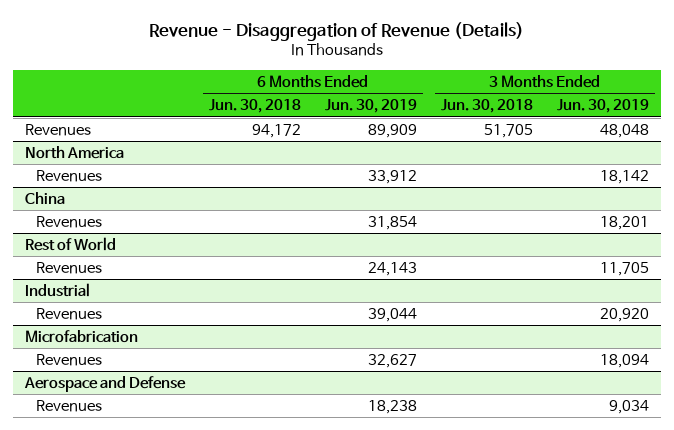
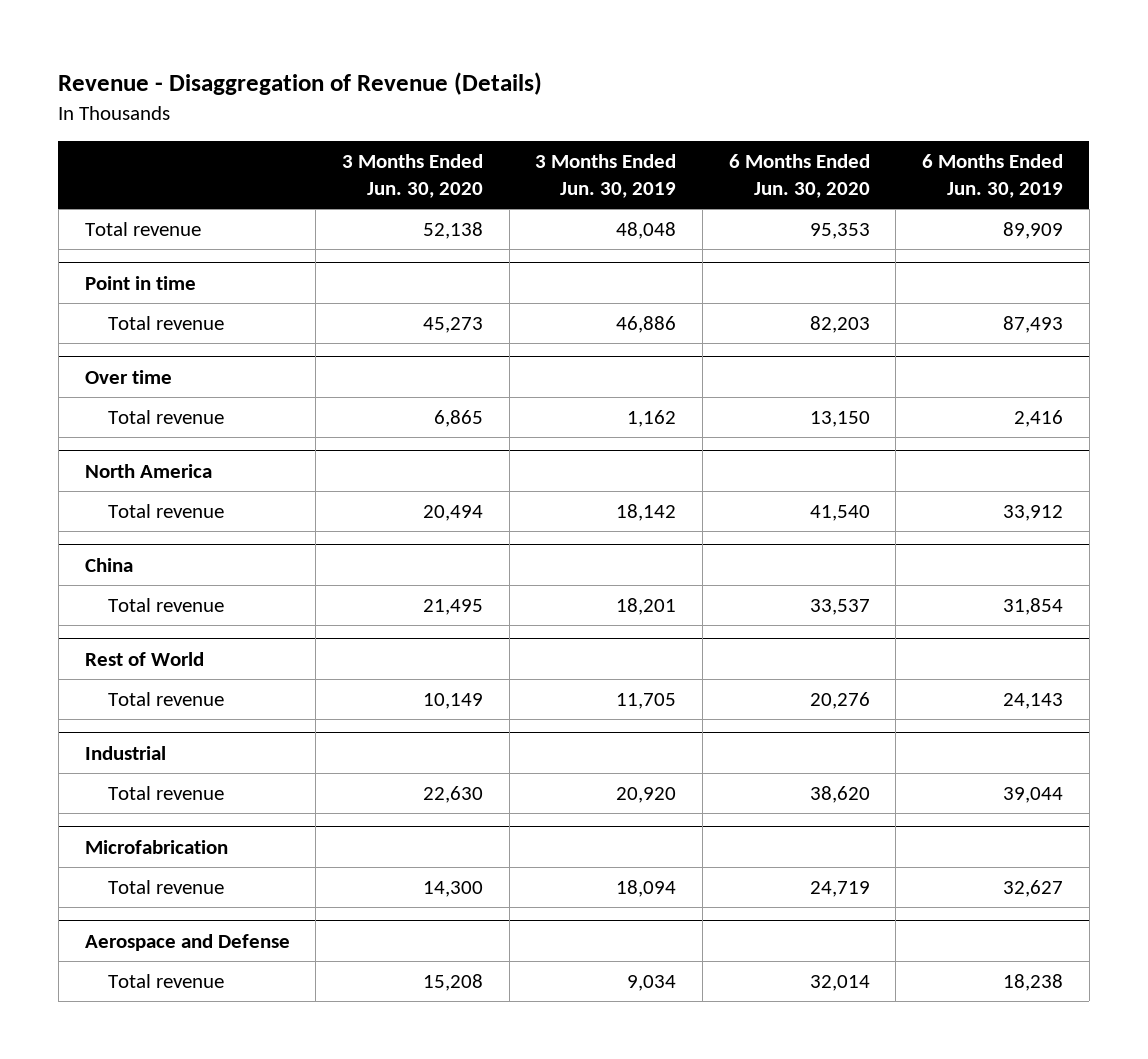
[208,99,301,114] Jun. 30, 2018 -> none
[441,99,534,114] Jun. 30, 2018 -> none
none -> [341,153,483,199] 3 Months Ended Jun. 30, 2020
none -> [728,153,870,199] 6 Months Ended Jun. 30, 2020
[24,123,91,136] Revenues -> [84,221,201,236] Total revenue
none -> [84,275,196,290] Point in time
none -> [107,315,224,330] Total revenue
none -> [84,369,172,384] Over time
none -> [107,409,224,424] Total revenue
[35,169,102,182] Revenues -> [107,503,224,518] Total revenue
[35,215,102,228] Revenues -> [107,597,224,612] Total revenue
[35,261,102,274] Revenues -> [107,691,224,706] Total revenue
[35,307,102,320] Revenues -> [107,785,224,800] Total revenue
[35,353,102,366] Revenues -> [107,879,224,894] Total revenue
[35,399,102,412] Revenues -> [107,973,224,988] Total revenue

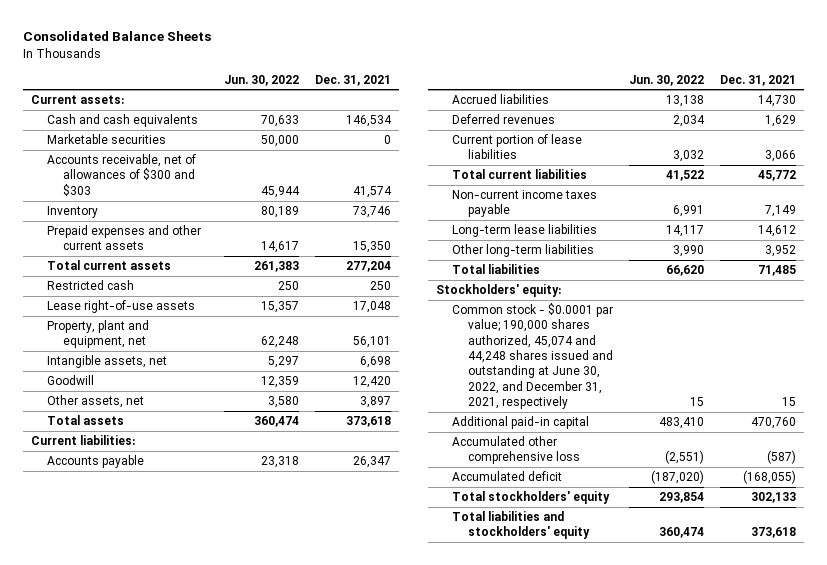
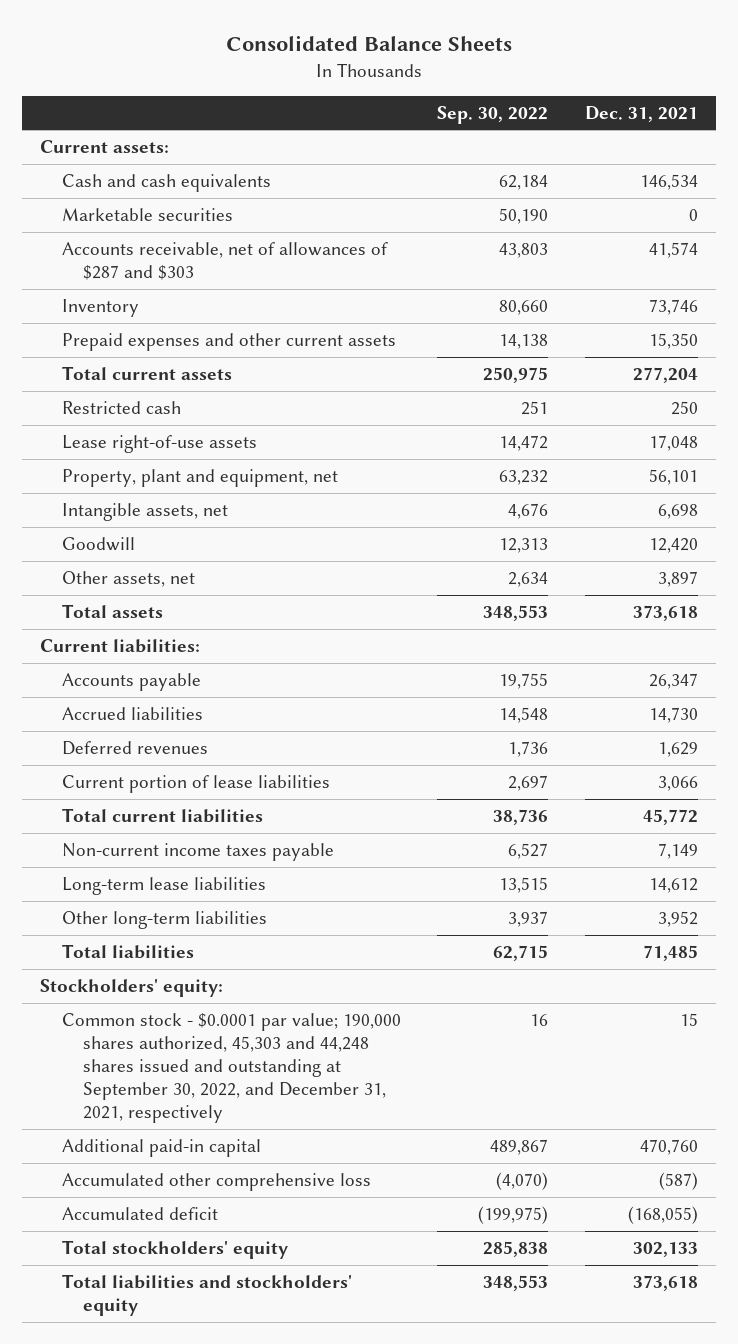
[223,74,299,86] Jun. 30, 2022 -> none
none -> [437,105,549,124] Sep. 30, 2022
[46,154,196,196] Accounts receivable, net of allowances of $300 and $303 -> [61,242,388,281] Accounts receivable, net of allowances of $287 and $303
[452,303,614,409] Common stock - $0.0001 par value; 190,000 shares authorized, 45,074 and 44,248 shares issued and outstanding at June 30, 2022, and December 31, 2021, respectively -> [61,1013,401,1123] Common stock - $0.0001 par value; 190,000 shares authorized, 45,303 and 44,248 shares issued and outstanding at September 30, 2022, and December 31, 2021, respectively

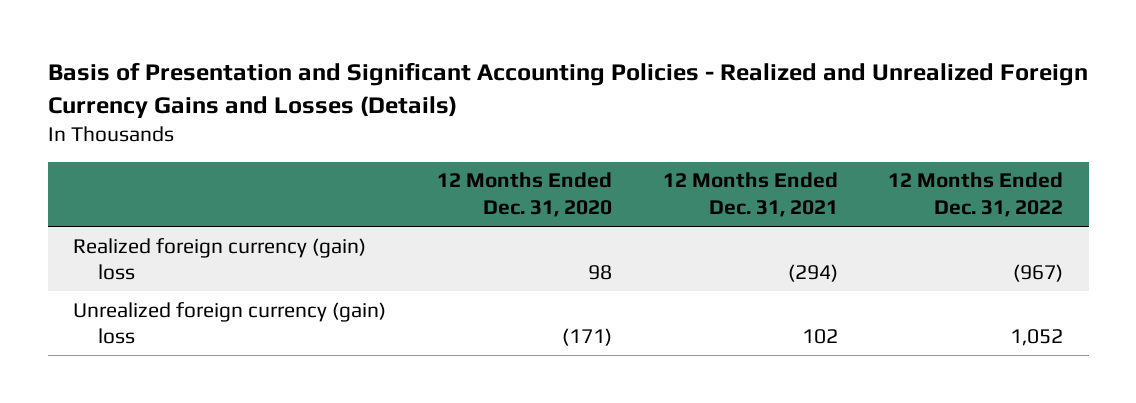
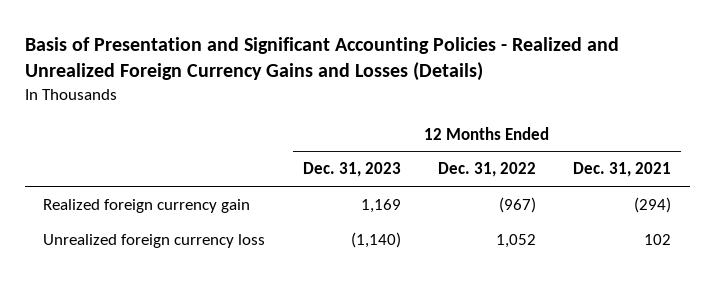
[436,172,612,218] 12 Months Ended Dec. 31, 2020 -> none
none -> [302,162,401,178] Dec. 31, 2023
[73,237,367,281] Realized foreign currency (gain) loss -> [43,198,251,213] Realized foreign currency gain
[73,301,387,345] Unrealized foreign currency (gain) loss -> [43,233,266,248] Unrealized foreign currency loss

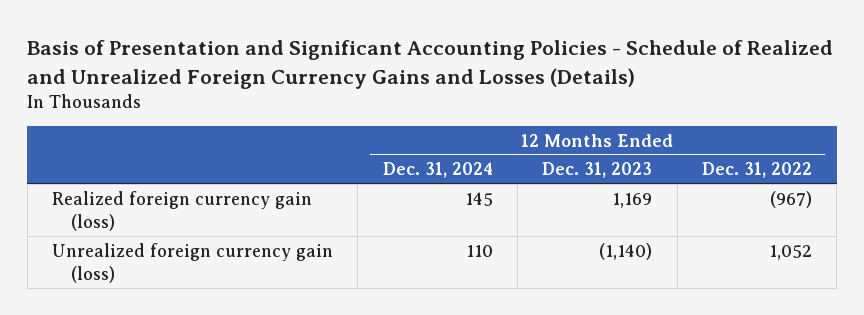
[24,36,619,82] Basis of Presentation and Significant Accounting Policies - Realized and Unrealized Foreign Currency Gains and Losses (Details) -> [27,40,834,89] Basis of Presentation and Significant Accounting Policies - Schedule of Realized and Unrealized Foreign Currency Gains and Losses (Details)
[573,162,672,178] Dec. 31, 2021 -> none
none -> [382,162,493,179] Dec. 31, 2024
[43,198,251,213] Realized foreign currency gain -> [52,190,313,231] Realized foreign currency gain (loss)
[43,233,266,248] Unrealized foreign currency loss -> [52,242,334,283] Unrealized foreign currency gain (loss)

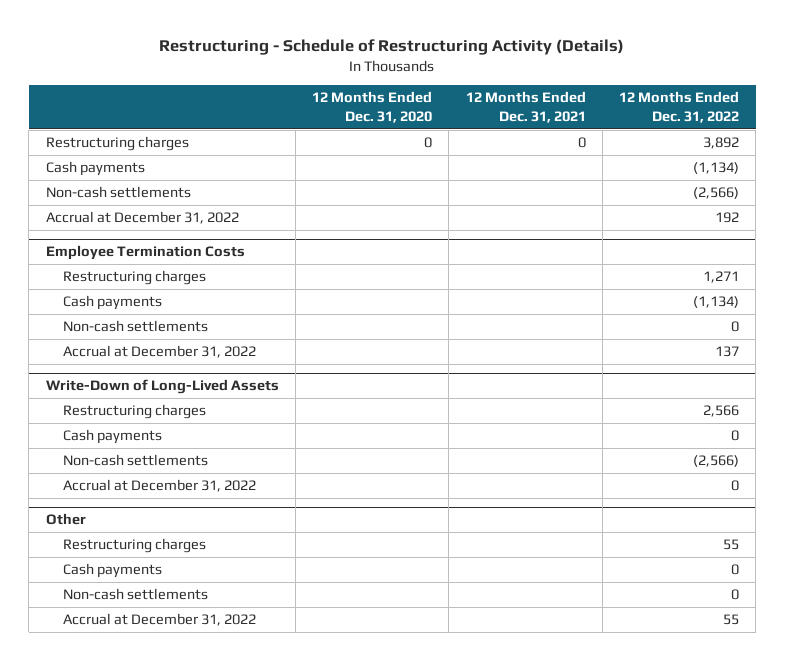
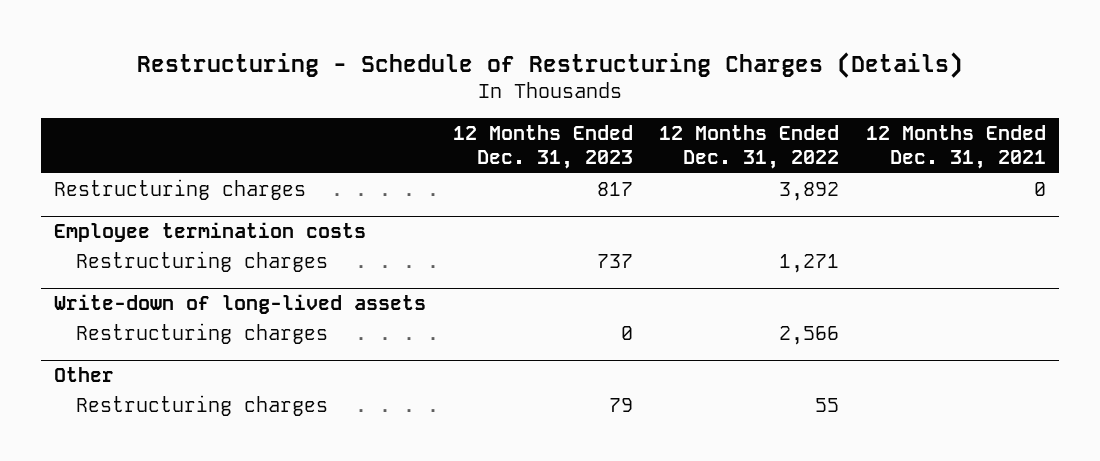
[159,39,625,56] Restructuring - Schedule of Restructuring Activity (Details) -> [136,51,963,78] Restructuring - Schedule of Restructuring Charges (Details)
[312,91,433,124] 12 Months Ended Dec. 31, 2020 -> none
none -> [452,125,633,170] 12 Months Ended Dec. 31, 2023
[45,161,145,177] Cash payments -> none
[45,186,191,199] Non-cash settlements -> none
[45,211,239,225] Accrual at December 31, 2022 -> none
[45,245,245,261] Employee Termination Costs -> [54,222,367,243] Employee termination costs
[62,295,162,311] Cash payments -> none
[62,320,208,333] Non-cash settlements -> none
[62,345,256,359] Accrual at December 31, 2022 -> none
[45,379,279,395] Write-Down of Long-Lived Assets -> [54,294,427,315] Write-down of long-lived assets
[62,429,162,445] Cash payments -> none
[62,454,208,467] Non-cash settlements -> none
[62,479,256,493] Accrual at December 31, 2022 -> none
[62,563,162,579] Cash payments -> none
[62,588,208,601] Non-cash settlements -> none
[62,613,256,627] Accrual at December 31, 2022 -> none

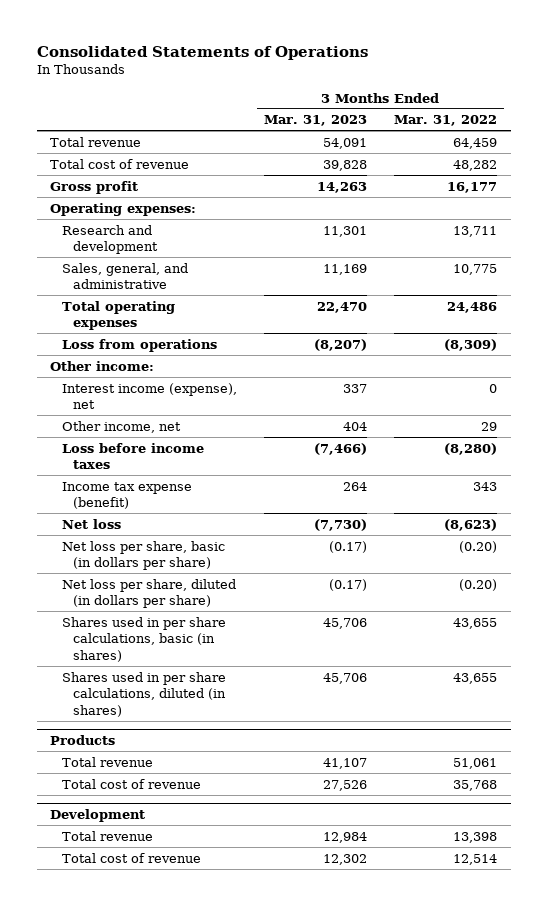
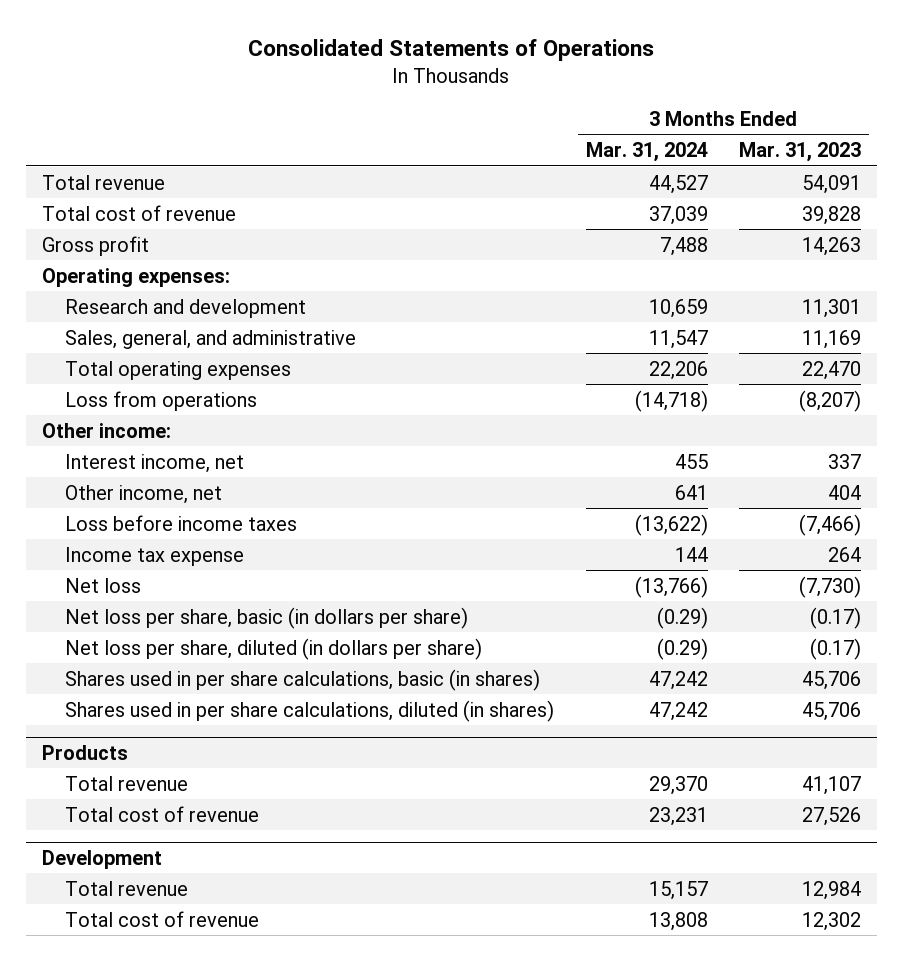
[394,115,498,127] Mar. 31, 2022 -> none
none -> [585,141,708,162] Mar. 31, 2024
[61,382,237,410] Interest income (expense), net -> [65,453,245,473] Interest income, net
[61,481,192,510] Income tax expense (benefit) -> [65,546,245,566] Income tax expense

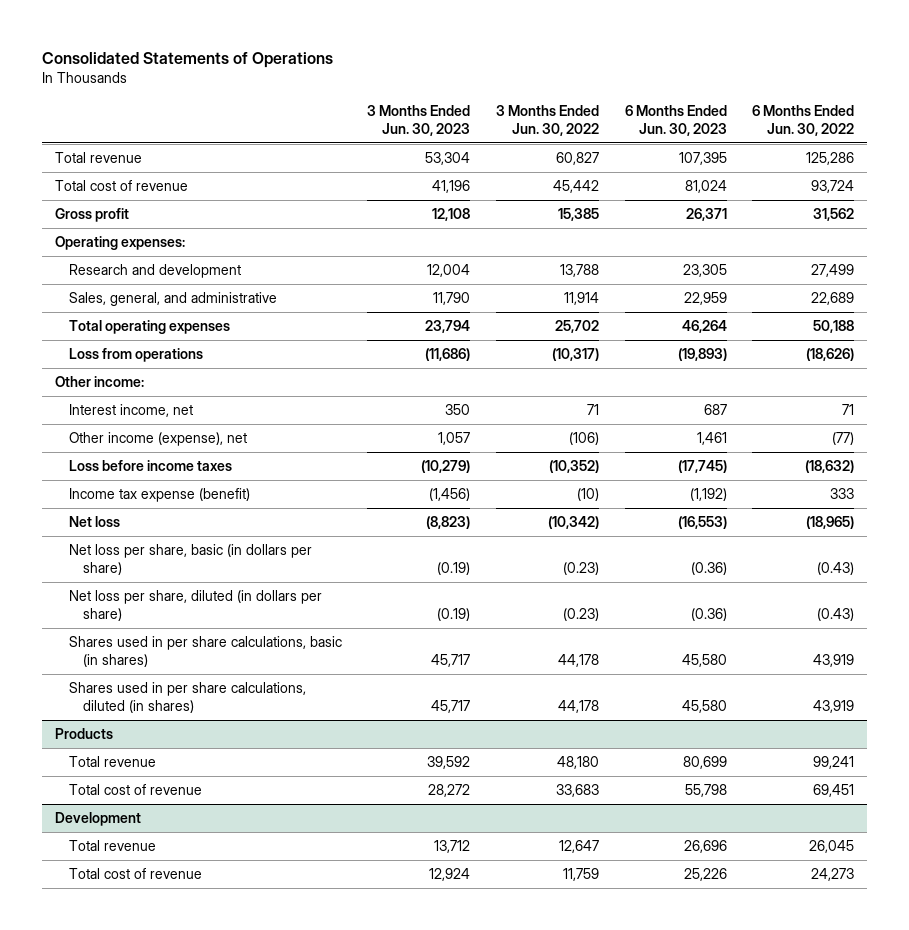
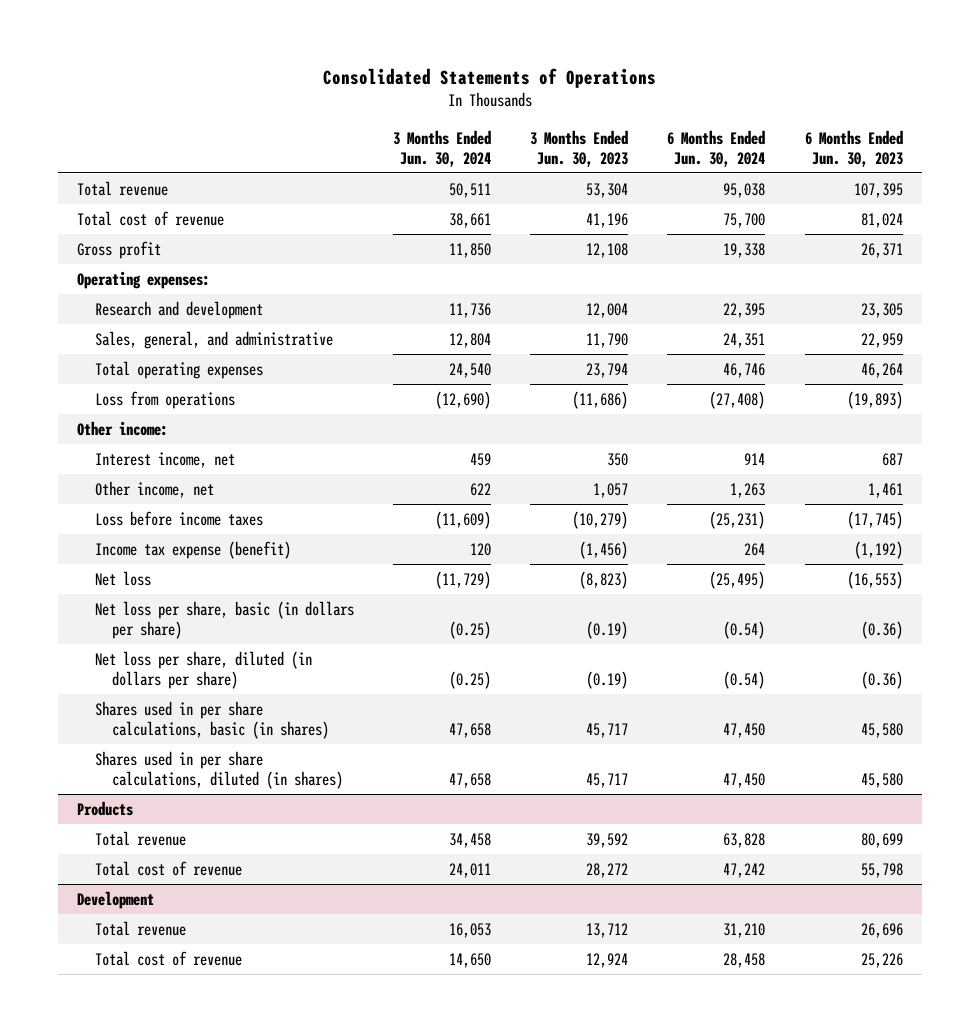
[495,105,599,136] 3 Months Ended Jun. 30, 2022 -> none
[752,105,855,136] 6 Months Ended Jun. 30, 2022 -> none
none -> [392,129,491,167] 3 Months Ended Jun. 30, 2024
none -> [667,129,766,167] 6 Months Ended Jun. 30, 2024
[68,432,247,447] Other income (expense), net -> [94,480,214,498] Other income, net

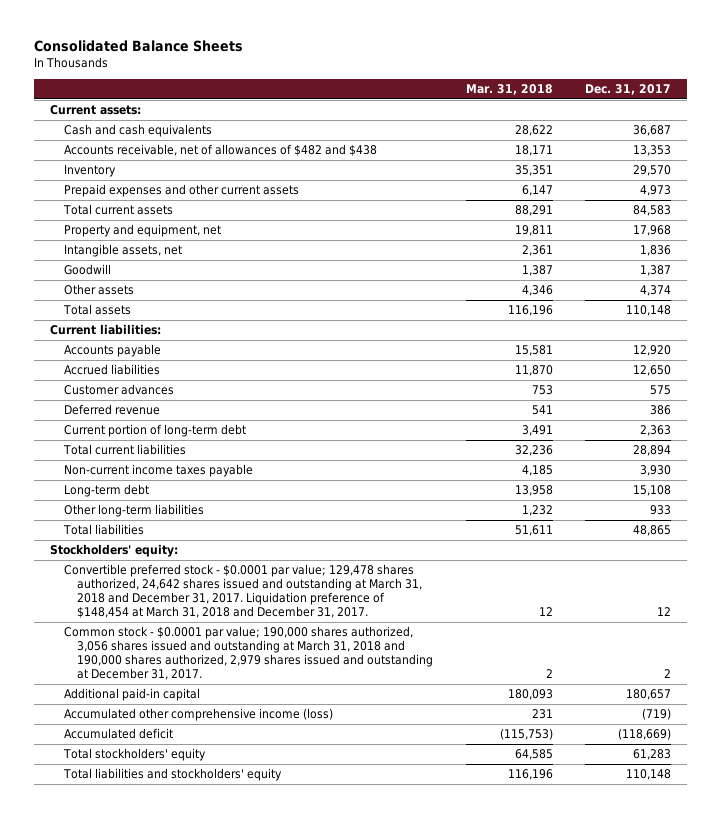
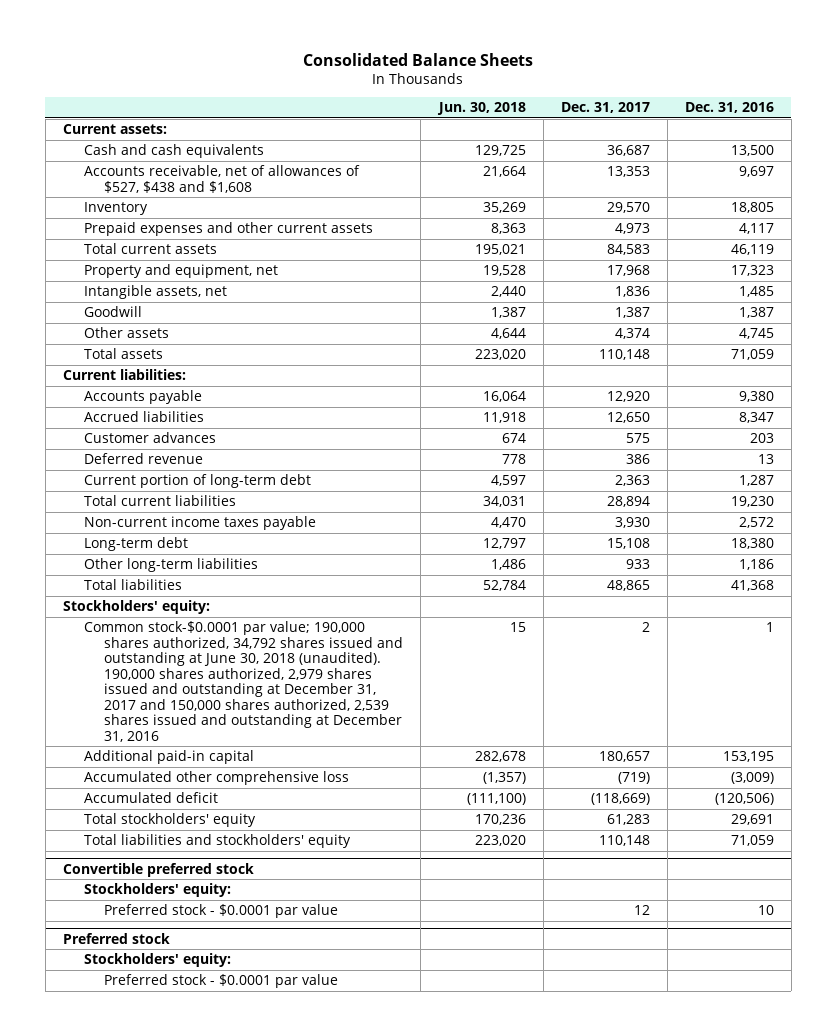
[465,83,553,95] Mar. 31, 2018 -> none
none -> [436,102,526,116] Jun. 30, 2018
none -> [684,102,774,114] Dec. 31, 2016
[63,144,377,157] Accounts receivable, net of allowances of $482 and $438 -> [83,165,360,193] Accounts receivable, net of allowances of $527, $438 and $1,608
[63,564,423,619] Convertible preferred stock - $0.0001 par value; 129,478 shares authorized, 24,642 shares issued and outstanding at March 31, 2018 and December 31, 2017. Liquidation preference of $148,454 at March 31, 2018 and December 31, 2017. -> none
[63,626,434,681] Common stock - $0.0001 par value; 190,000 shares authorized, 3,056 shares issued and outstanding at March 31, 2018 and 190,000 shares authorized, 2,979 shares issued and outstanding at December 31, 2017. -> [83,621,404,742] Common stock-$0.0001 par value; 190,000 shares authorized, 34,792 shares issued and outstanding at June 30, 2018 (unaudited). 190,000 shares authorized, 2,979 shares issued and outstanding at December 31, 2017 and 150,000 shares authorized, 2,539 shares issued and outstanding at December 31, 2016
[63,708,333,722] Accumulated other comprehensive income (loss) -> [83,771,349,786] Accumulated other comprehensive loss
none -> [62,862,254,877] Convertible preferred stock
none -> [83,883,231,898] Stockholders' equity:
none -> [104,904,339,919] Preferred stock - $0.0001 par value
none -> [62,932,170,944] Preferred stock
none -> [83,953,231,968] Stockholders' equity:
none -> [104,974,339,989] Preferred stock - $0.0001 par value

